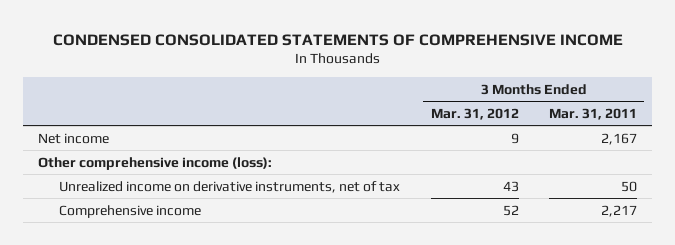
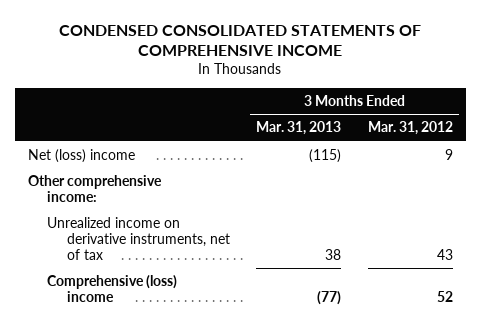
[548,107,637,120] Mar. 31, 2011 -> none
none -> [256,121,342,136] Mar. 31, 2013
[38,132,110,144] Net income -> [27,149,135,164] Net (loss) income
[38,156,273,170] Other comprehensive income (loss): -> [27,175,162,203] Other comprehensive income:
[59,204,202,218] Comprehensive income -> [47,275,178,303] Comprehensive (loss) income

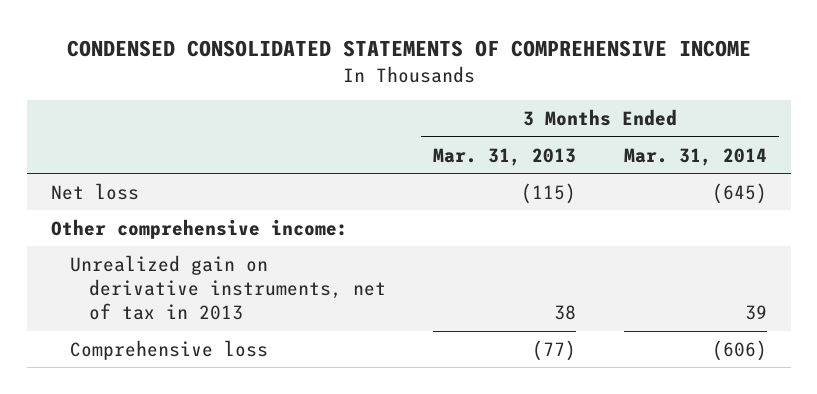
[367,121,453,136] Mar. 31, 2012 -> none
none -> [623,147,767,166] Mar. 31, 2014
[27,149,135,164] Net (loss) income -> [50,182,139,200] Net loss
[47,217,231,261] Unrealized income on derivative instruments, net of tax -> [69,254,386,321] Unrealized gain on derivative instruments, net of tax in 2013
[47,275,178,303] Comprehensive (loss) income -> [69,339,268,360] Comprehensive loss

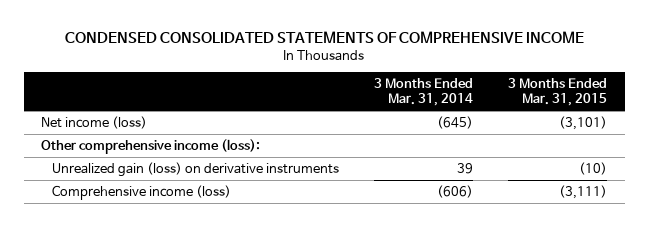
[433,147,577,166] Mar. 31, 2013 -> none
none -> [508,78,608,107] 3 Months Ended Mar. 31, 2015
[50,182,139,200] Net loss -> [41,115,148,129] Net income (loss)
[50,218,348,239] Other comprehensive income: -> [41,138,261,154] Other comprehensive income (loss):
[69,254,386,321] Unrealized gain on derivative instruments, net of tax in 2013 -> [51,161,339,177] Unrealized gain (loss) on derivative instruments
[69,339,268,360] Comprehensive loss -> [51,184,231,200] Comprehensive income (loss)

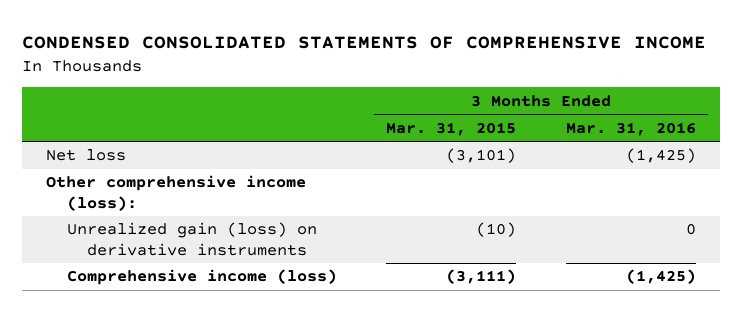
[373,78,473,107] 3 Months Ended Mar. 31, 2014 -> none
none -> [565,121,696,136] Mar. 31, 2016
[41,115,148,129] Net income (loss) -> [46,149,127,162] Net loss

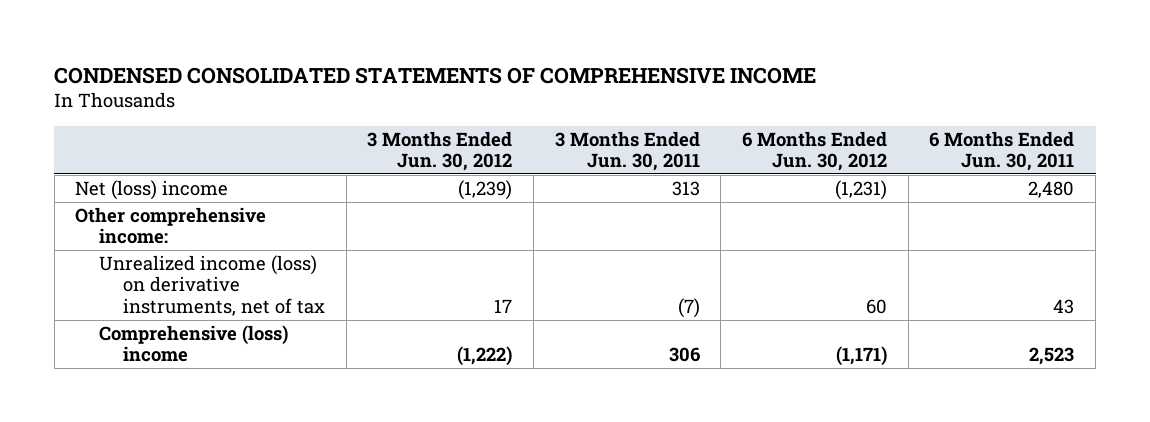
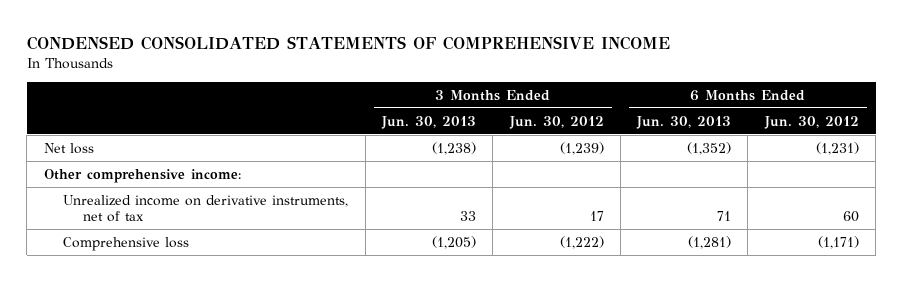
[554,130,700,172] 3 Months Ended Jun. 30, 2011 -> none
[929,130,1075,172] 6 Months Ended Jun. 30, 2011 -> none
none -> [381,115,477,129] Jun. 30, 2013
none -> [636,115,732,129] Jun. 30, 2013
[75,180,229,201] Net (loss) income -> [43,142,94,154] Net loss
[99,255,326,316] Unrealized income (loss) on derivative instruments, net of tax -> [63,194,349,223] Unrealized income on derivative instruments, net of tax
[99,325,289,363] Comprehensive (loss) income -> [63,236,190,251] Comprehensive loss

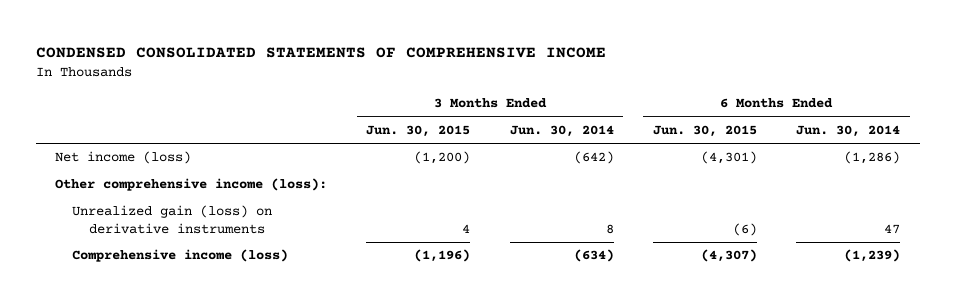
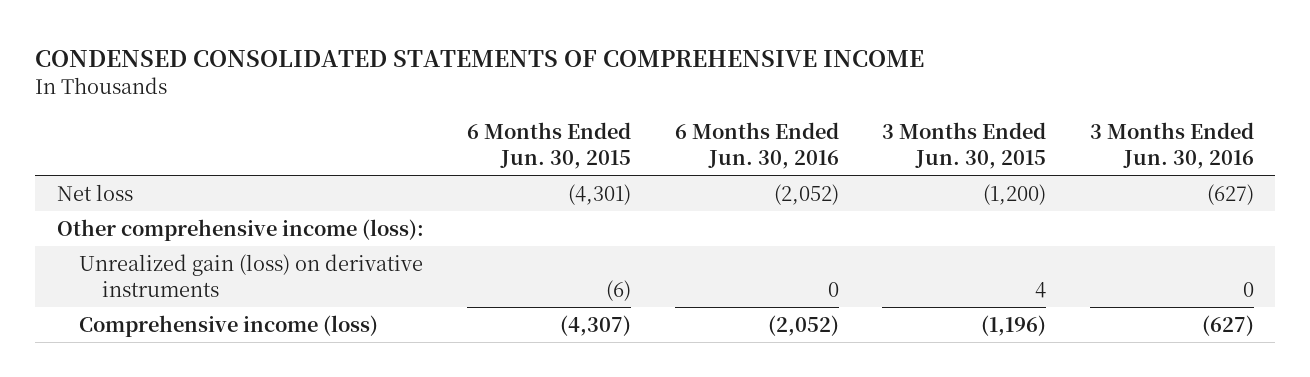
[509,124,614,137] Jun. 30, 2014 -> none
[795,124,900,137] Jun. 30, 2014 -> none
none -> [674,121,839,170] 6 Months Ended Jun. 30, 2016
none -> [1089,121,1254,170] 3 Months Ended Jun. 30, 2016
[55,151,192,165] Net income (loss) -> [56,183,133,201] Net loss

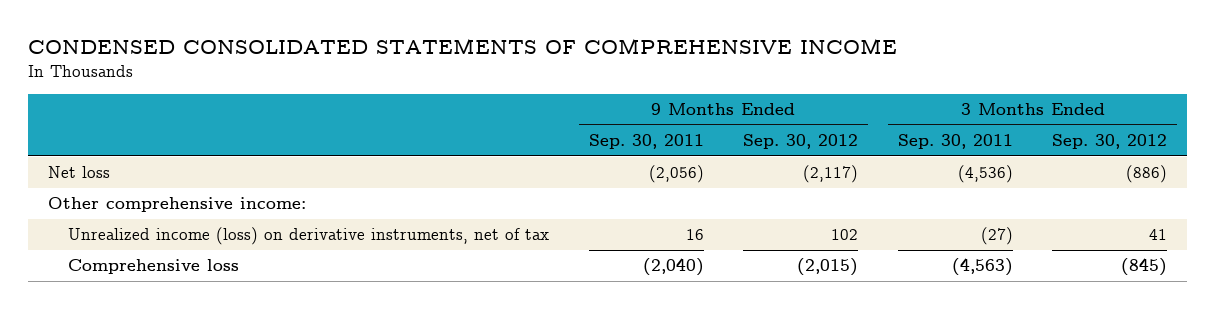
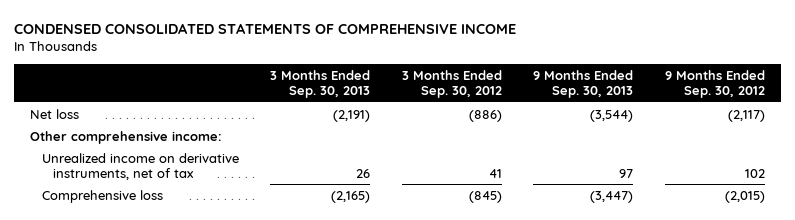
[588,134,704,150] Sep. 30, 2011 -> none
[897,134,1013,150] Sep. 30, 2011 -> none
none -> [270,69,371,99] 3 Months Ended Sep. 30, 2013
none -> [533,69,634,99] 9 Months Ended Sep. 30, 2013
[68,227,550,246] Unrealized income (loss) on derivative instruments, net of tax -> [41,152,239,180] Unrealized income on derivative instruments, net of tax

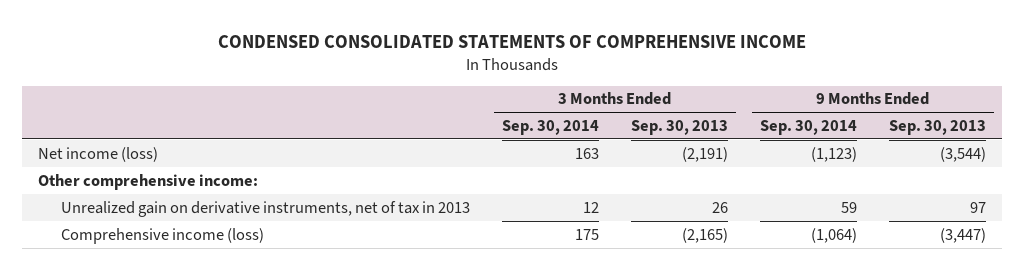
[401,69,502,99] 3 Months Ended Sep. 30, 2012 -> none
[664,69,765,99] 9 Months Ended Sep. 30, 2012 -> none
none -> [502,119,600,135] Sep. 30, 2014
none -> [760,119,858,135] Sep. 30, 2014
[30,108,80,119] Net loss -> [38,146,159,162] Net income (loss)
[41,152,239,180] Unrealized income on derivative instruments, net of tax -> [61,200,471,217] Unrealized gain on derivative instruments, net of tax in 2013
[41,189,163,203] Comprehensive loss -> [61,227,265,244] Comprehensive income (loss)

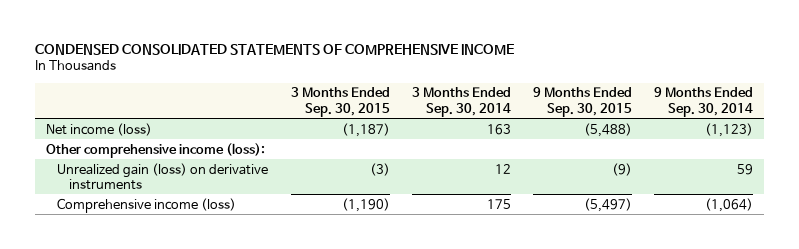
[631,119,729,135] Sep. 30, 2013 -> none
[889,119,987,135] Sep. 30, 2013 -> none
none -> [290,87,390,117] 3 Months Ended Sep. 30, 2015
none -> [532,87,632,117] 9 Months Ended Sep. 30, 2015
[38,173,259,190] Other comprehensive income: -> [45,142,265,158] Other comprehensive income (loss):
[61,200,471,217] Unrealized gain on derivative instruments, net of tax in 2013 -> [57,162,269,190] Unrealized gain (loss) on derivative instruments

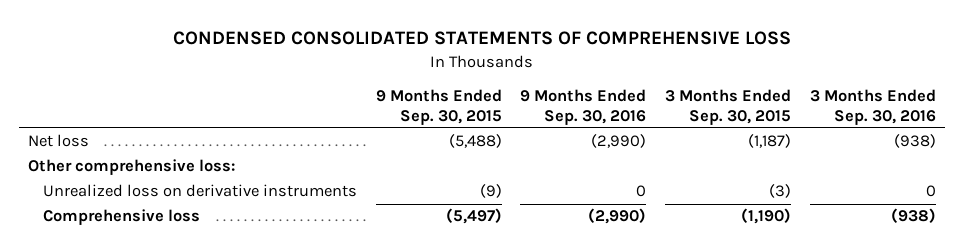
[34,43,514,55] CONDENSED CONSOLIDATED STATEMENTS OF COMPREHENSIVE INCOME -> [173,31,792,46] CONDENSED CONSOLIDATED STATEMENTS OF COMPREHENSIVE LOSS
[411,87,511,117] 3 Months Ended Sep. 30, 2014 -> none
[654,87,754,117] 9 Months Ended Sep. 30, 2014 -> none
none -> [520,88,647,125] 9 Months Ended Sep. 30, 2016
none -> [810,88,937,125] 3 Months Ended Sep. 30, 2016
[45,122,152,136] Net income (loss) -> [28,134,90,148] Net loss
[45,142,265,158] Other comprehensive income (loss): -> [28,159,236,176] Other comprehensive loss:
[57,162,269,190] Unrealized gain (loss) on derivative instruments -> [42,184,357,198] Unrealized loss on derivative instruments
[57,197,237,213] Comprehensive income (loss) -> [42,209,200,226] Comprehensive loss

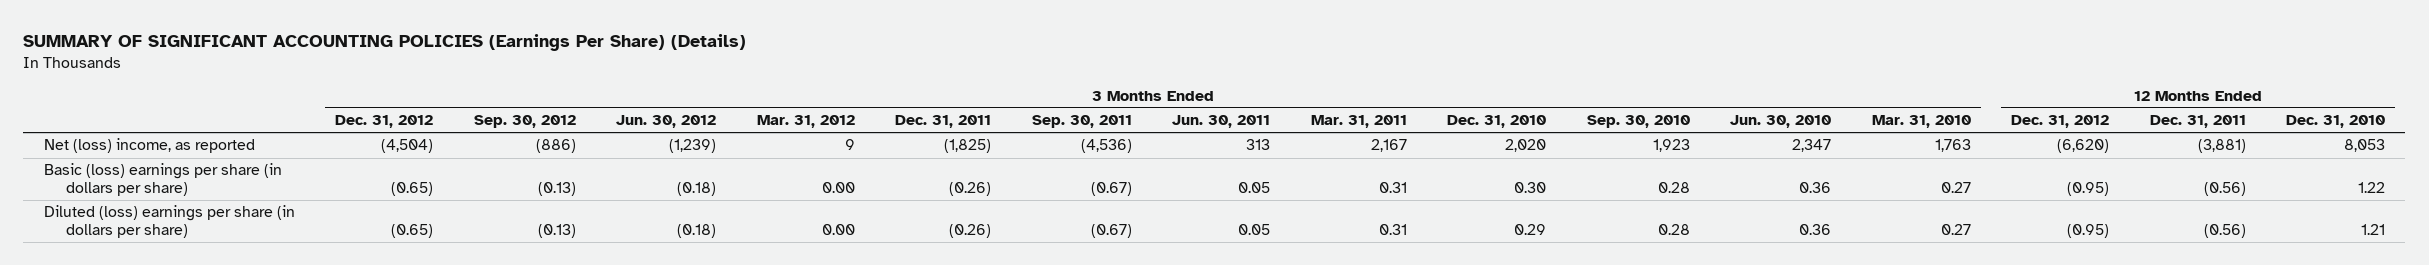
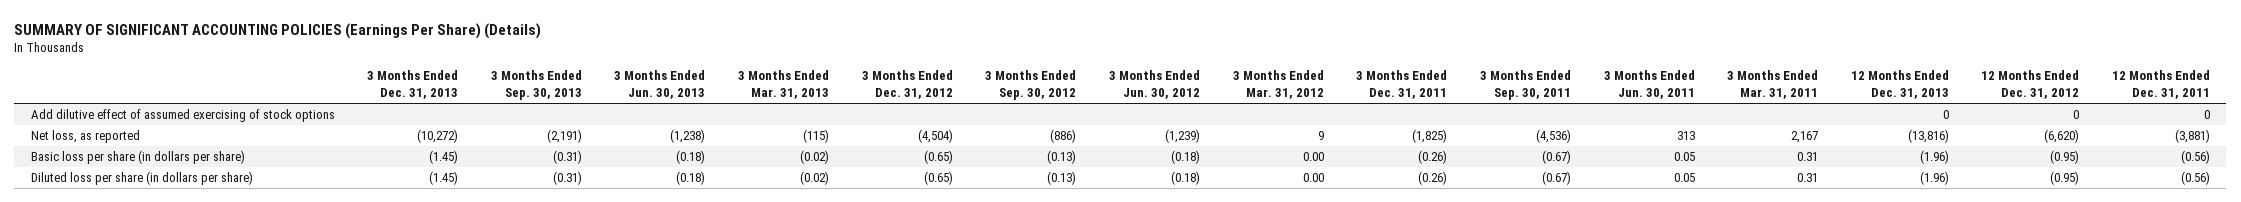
[1447,115,1547,129] Dec. 31, 2010 -> none
[1586,115,1690,129] Sep. 30, 2010 -> none
[1730,115,1832,129] Jun. 30, 2010 -> none
[1871,115,1971,129] Mar. 31, 2010 -> none
[2286,115,2386,129] Dec. 31, 2010 -> none
none -> [367,70,459,100] 3 Months Ended Dec. 31, 2013
none -> [490,70,582,101] 3 Months Ended Sep. 30, 2013
none -> [614,70,706,100] 3 Months Ended Jun. 30, 2013
none -> [738,70,830,100] 3 Months Ended Mar. 31, 2013
none -> [1850,70,1949,100] 12 Months Ended Dec. 31, 2013
none -> [30,109,335,123] Add dilutive effect of assumed exercising of stock options
[43,138,255,154] Net (loss) income, as reported -> [30,130,140,144] Net loss, as reported
[43,163,282,197] Basic (loss) earnings per share (in dollars per share) -> [30,150,245,165] Basic loss per share (in dollars per share)
[43,205,295,239] Diluted (loss) earnings per share (in dollars per share) -> [30,171,253,186] Diluted loss per share (in dollars per share)

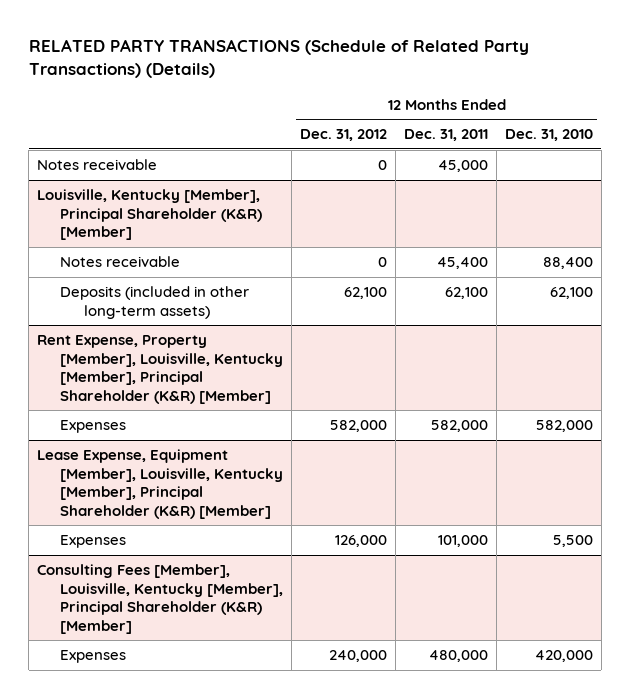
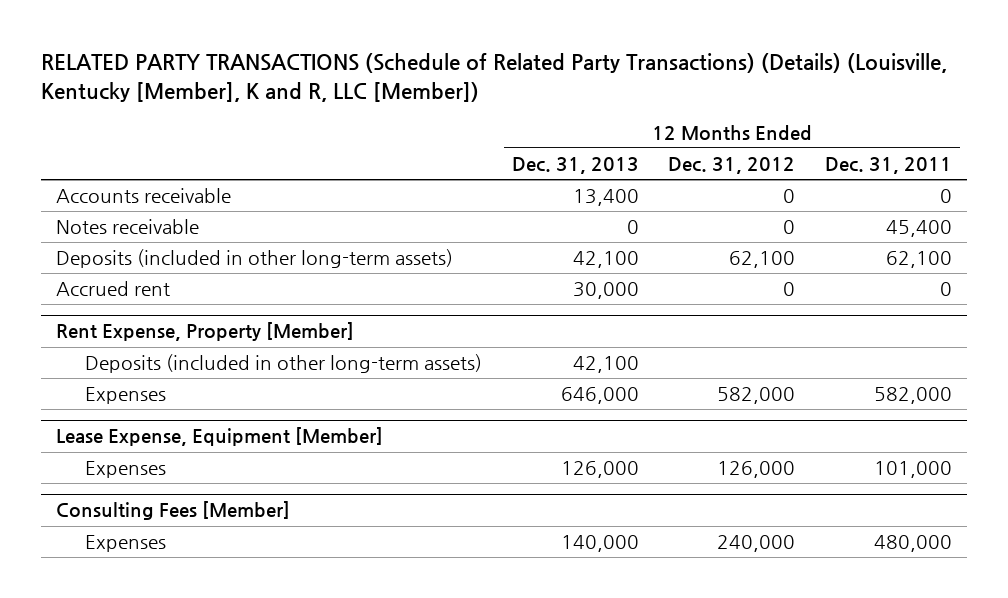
[28,38,529,78] RELATED PARTY TRANSACTIONS (Schedule of Related Party Transactions) (Details) -> [40,53,947,103] RELATED PARTY TRANSACTIONS (Schedule of Related Party Transactions) (Details) (Louisville, Kentucky [Member], K and R, LLC [Member])
[504,129,593,142] Dec. 31, 2010 -> none
none -> [511,157,639,175] Dec. 31, 2013
[36,159,157,171] Notes receivable -> none
[36,189,263,241] Louisville, Kentucky [Member], Principal Shareholder (K&R) [Member] -> none
none -> [55,188,231,204] Accounts receivable
[36,335,284,404] Rent Expense, Property [Member], Louisville, Kentucky [Member], Principal Shareholder (K&R) [Member] -> none
none -> [55,281,170,297] Accrued rent
none -> [55,322,354,342] Rent Expense, Property [Member]
none -> [84,354,482,374] Deposits (included in other long-term assets)
[36,449,284,519] Lease Expense, Equipment [Member], Louisville, Kentucky [Member], Principal Shareholder (K&R) [Member] -> none
none -> [55,427,383,447] Lease Expense, Equipment [Member]
[36,564,284,634] Consulting Fees [Member], Louisville, Kentucky [Member], Principal Shareholder (K&R) [Member] -> none
none -> [55,501,290,521] Consulting Fees [Member]

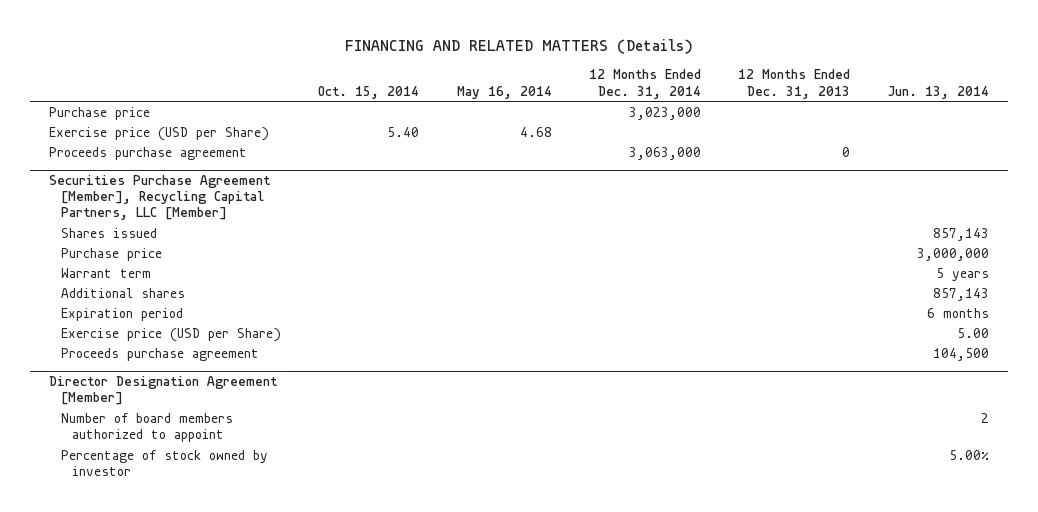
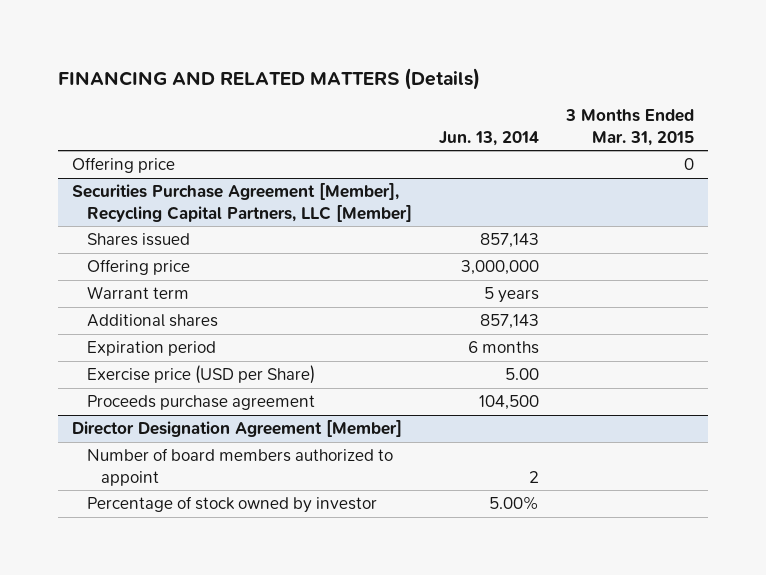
[318,85,420,99] Oct. 15, 2014 -> none
[456,85,552,99] May 16, 2014 -> none
[589,69,702,99] 12 Months Ended Dec. 31, 2014 -> none
[738,69,851,99] 12 Months Ended Dec. 31, 2013 -> none
none -> [564,109,694,146] 3 Months Ended Mar. 31, 2015
[48,126,269,141] Exercise price (USD per Share) -> none
[48,146,247,160] Proceeds purchase agreement -> none
[48,106,150,120] Purchase price -> [71,157,175,174] Offering price
[60,247,162,261] Purchase price -> [86,259,190,276] Offering price

